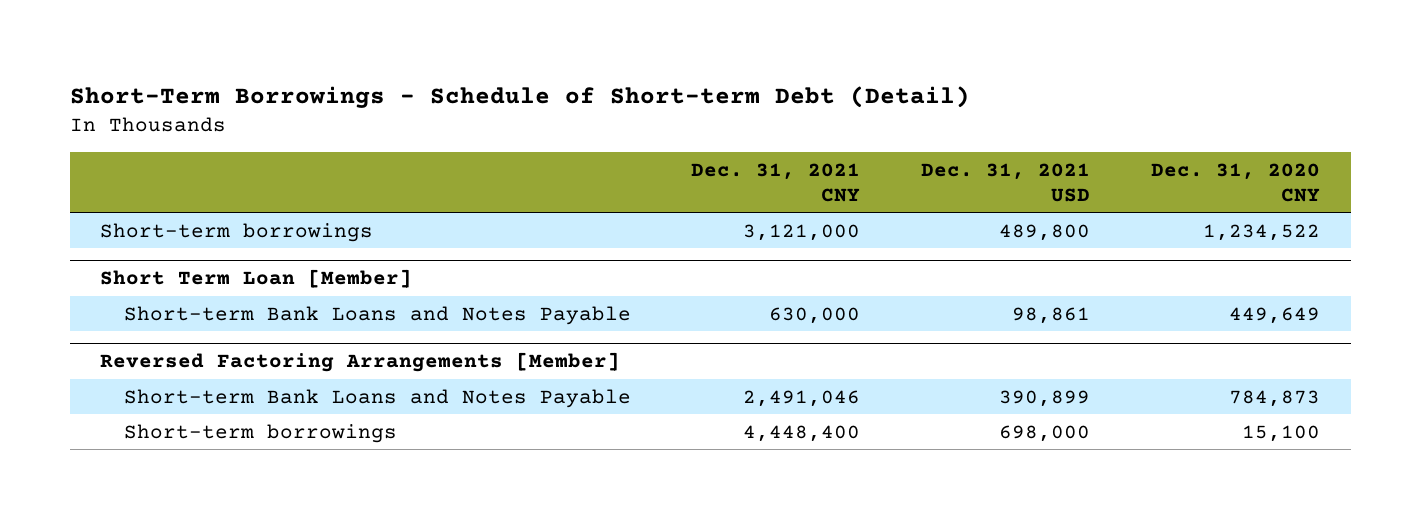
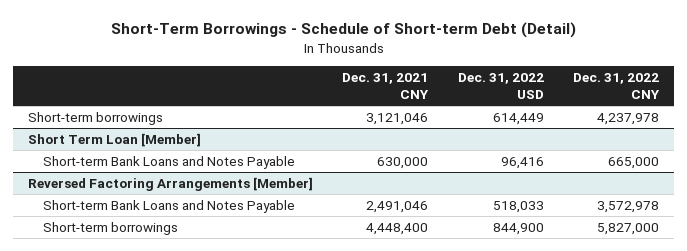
[921,163,1091,202] Dec. 31, 2021 USD -> none
[1151,163,1321,202] Dec. 31, 2020 CNY -> none
none -> [457,73,544,99] Dec. 31, 2022 USD
none -> [573,73,661,99] Dec. 31, 2022 CNY
[743,223,861,241] 3,121,000 -> [366,112,429,125] 3,121,046

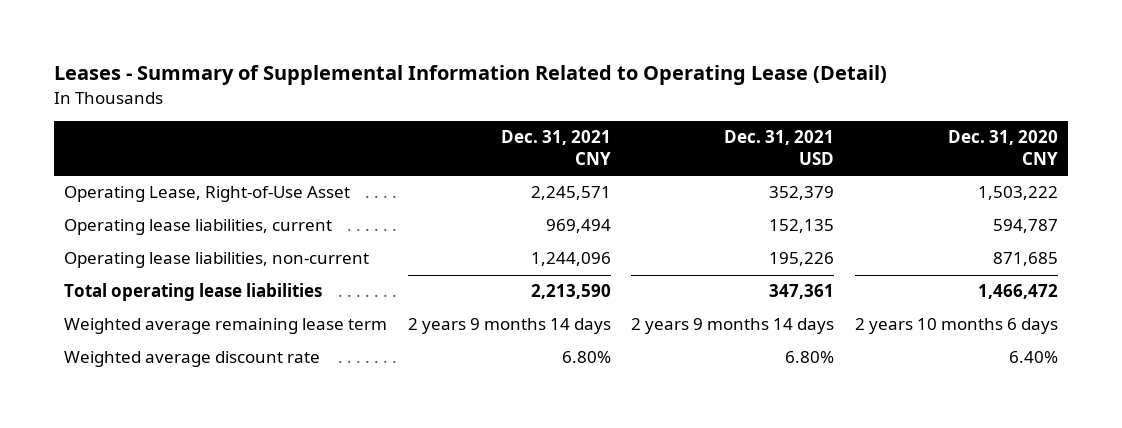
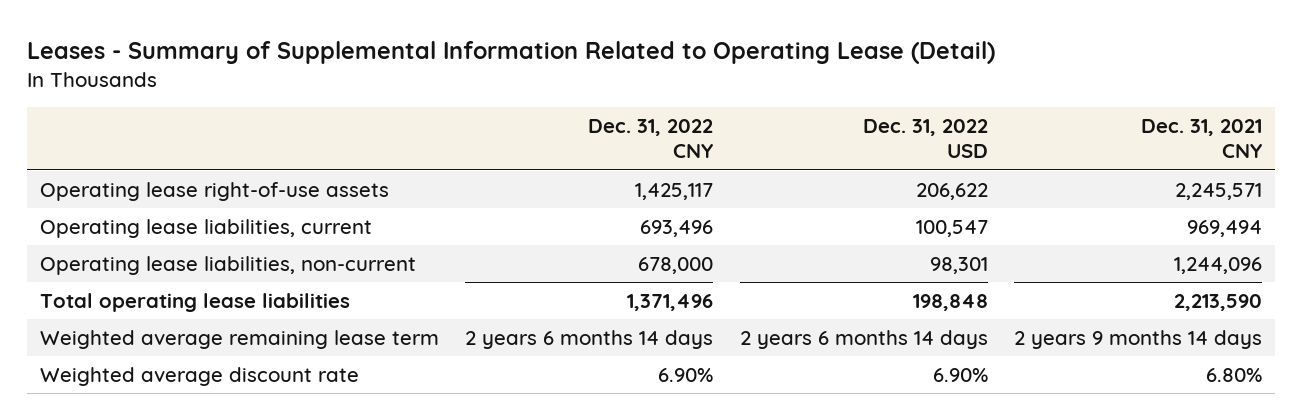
[724,130,835,165] Dec. 31, 2021 USD -> none
[948,130,1059,165] Dec. 31, 2020 CNY -> none
none -> [588,119,714,159] Dec. 31, 2022 CNY
none -> [862,119,988,159] Dec. 31, 2022 USD
[64,186,351,203] Operating Lease, Right-of-Use Asset -> [39,182,389,202] Operating lease right-of-use assets

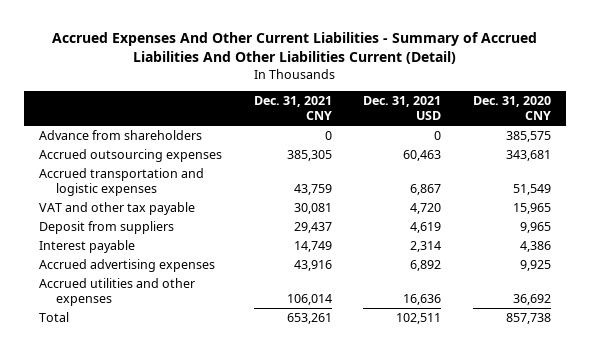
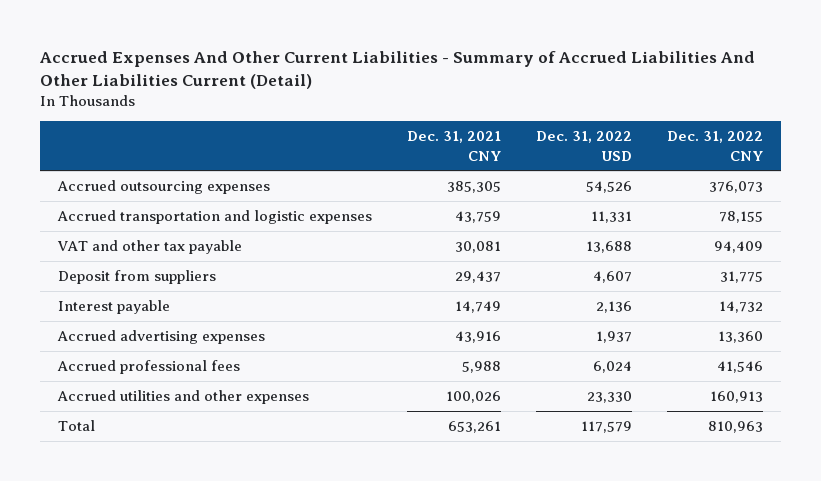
[363,95,442,121] Dec. 31, 2021 USD -> none
[472,95,551,121] Dec. 31, 2020 CNY -> none
none -> [536,131,633,161] Dec. 31, 2022 USD
none -> [667,131,764,161] Dec. 31, 2022 CNY
[39,129,203,140] Advance from shareholders -> none
none -> [56,360,240,375] Accrued professional fees
[286,294,332,306] 106,014 -> [445,391,501,404] 100,026

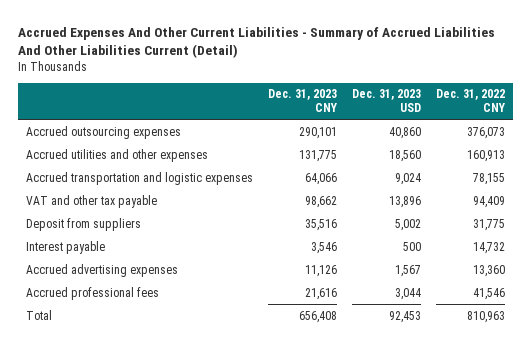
[406,131,501,161] Dec. 31, 2021 CNY -> none
[536,131,633,161] Dec. 31, 2022 USD -> none
none -> [268,89,338,113] Dec. 31, 2023 CNY
none -> [352,89,422,113] Dec. 31, 2023 USD
[56,390,309,405] Accrued utilities and other expenses -> [25,148,208,162] Accrued utilities and other expenses

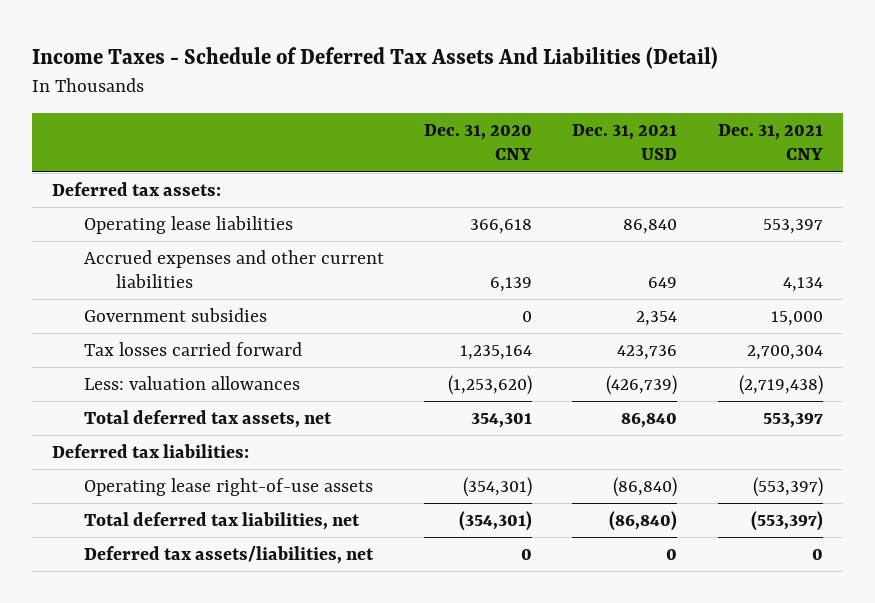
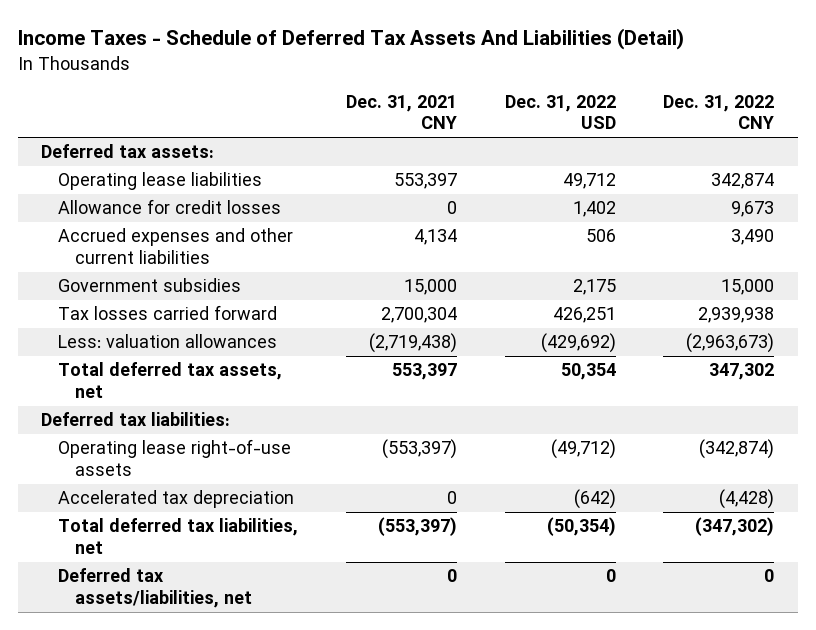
[424,124,533,161] Dec. 31, 2020 CNY -> none
[572,124,678,161] Dec. 31, 2021 USD -> none
none -> [504,94,616,130] Dec. 31, 2022 USD
none -> [663,94,775,130] Dec. 31, 2022 CNY
none -> [58,199,282,215] Allowance for credit losses
none -> [58,490,295,509] Accelerated tax depreciation

